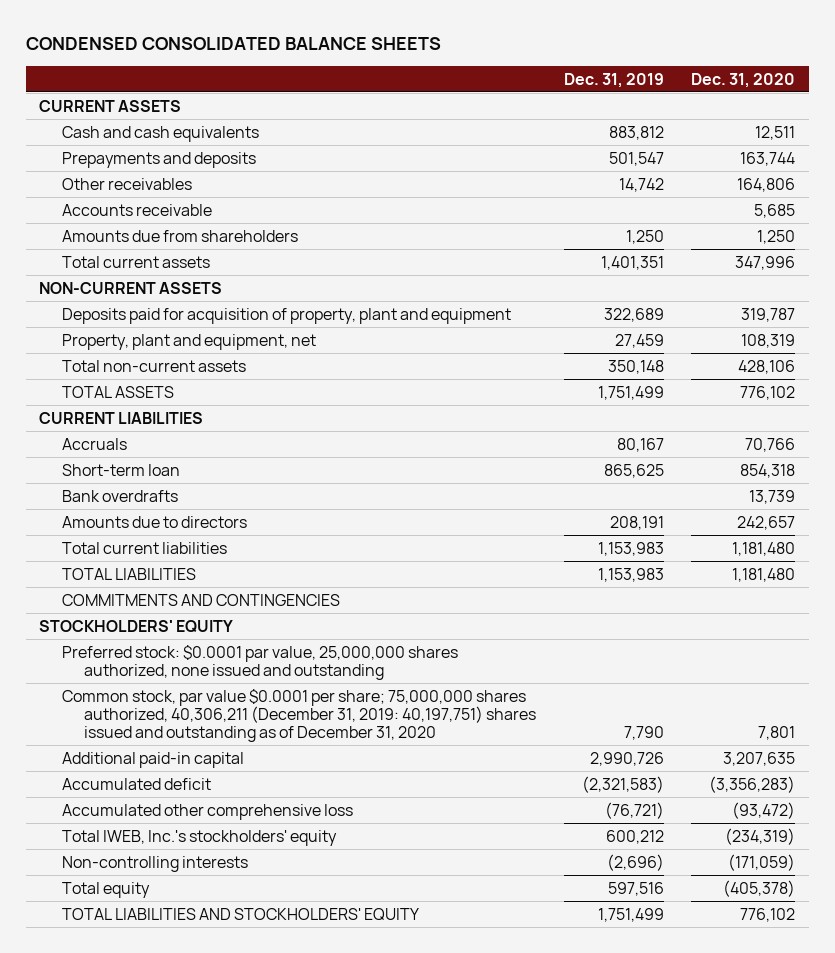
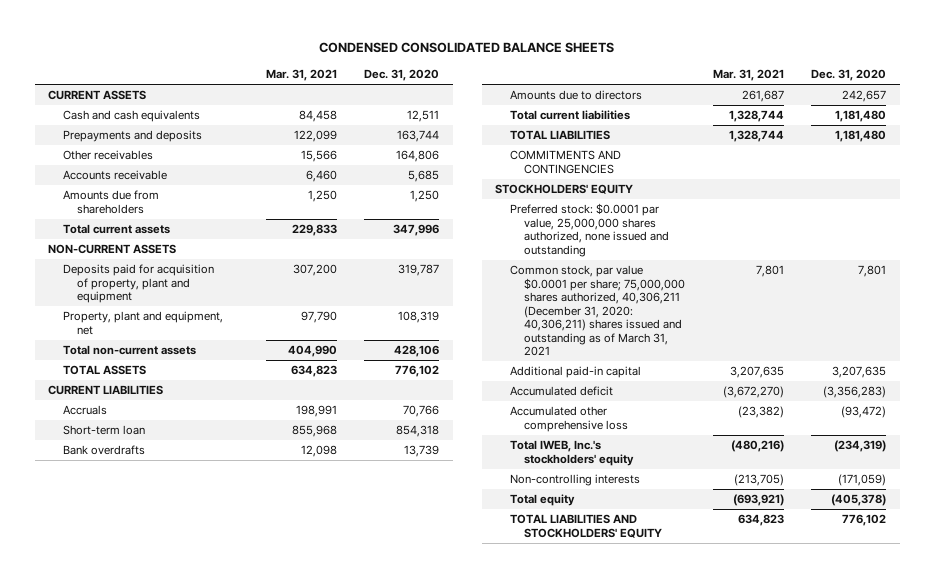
[563,72,664,88] Dec. 31, 2019 -> none
none -> [265,69,337,82] Mar. 31, 2021
[61,688,537,743] Common stock, par value $0.0001 per share; 75,000,000 shares authorized, 40,306,211 (December 31, 2019: 40,197,751) shares issued and outstanding as of December 31, 2020 -> [509,265,686,357] Common stock, par value $0.0001 per share; 75,000,000 shares authorized, 40,306,211 (December 31, 2020: 40,306,211) shares issued and outstanding as of March 31, 2021

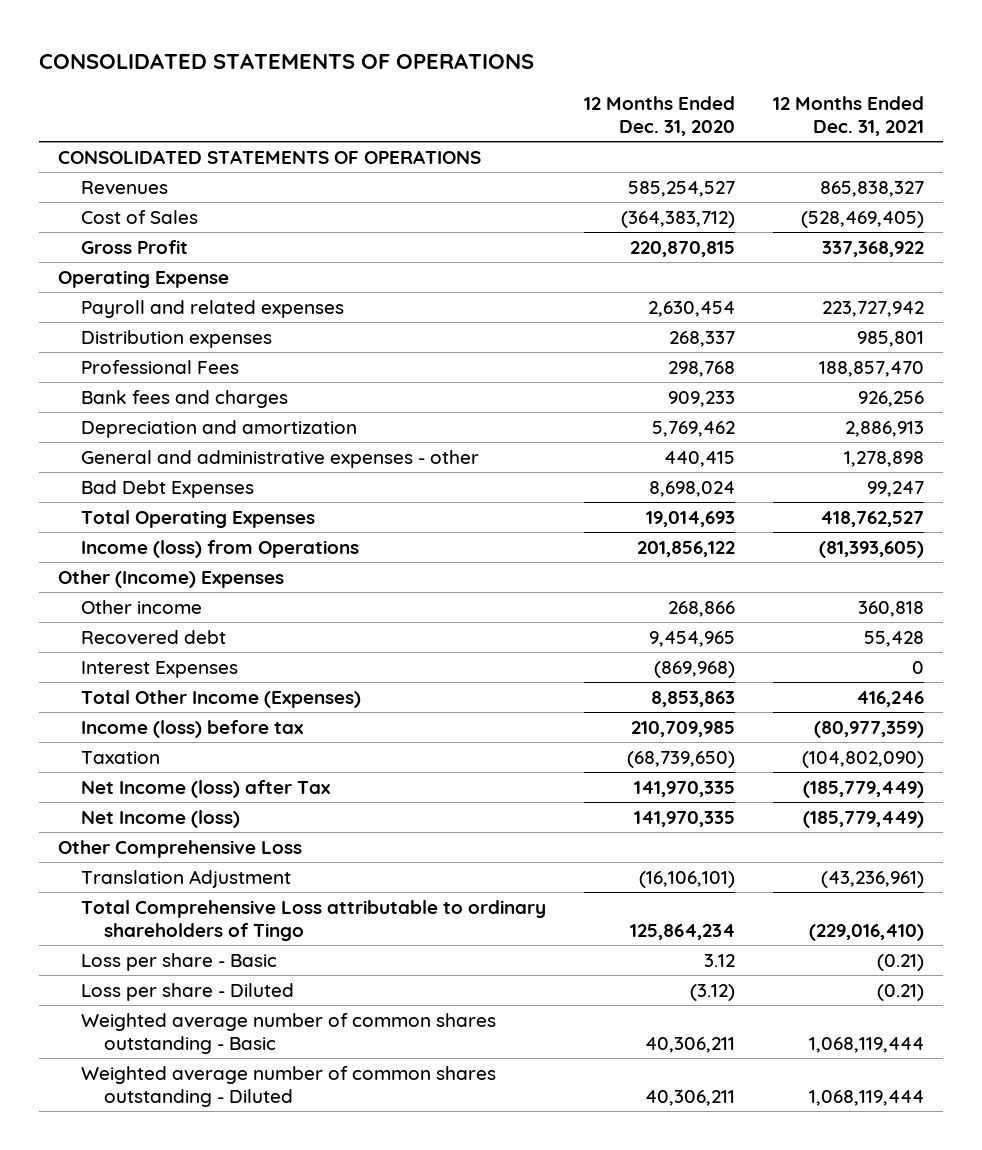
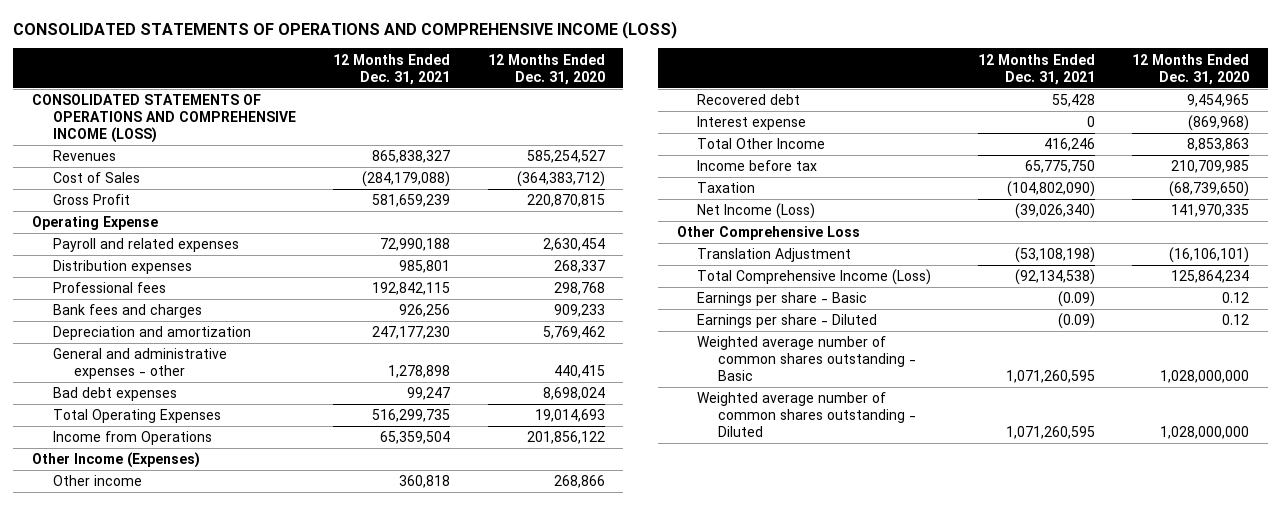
[38,52,534,69] CONSOLIDATED STATEMENTS OF OPERATIONS -> [13,20,678,39] CONSOLIDATED STATEMENTS OF OPERATIONS AND COMPREHENSIVE INCOME (LOSS)
[57,149,481,164] CONSOLIDATED STATEMENTS OF OPERATIONS -> [32,94,296,144] CONSOLIDATED STATEMENTS OF OPERATIONS AND COMPREHENSIVE INCOME (LOSS)
[800,210,924,228] (528,469,405) -> [362,171,451,188] (284,179,088)
[821,240,924,257] 337,368,922 -> [372,194,451,208] 581,659,239
[821,300,924,317] 223,727,942 -> [380,238,451,252] 72,990,188
[81,359,240,374] Professional Fees -> [52,282,166,294] Professional fees
[818,360,924,377] 188,857,470 -> [372,282,451,296] 192,842,115
[844,420,924,437] 2,886,913 -> [372,326,451,340] 247,177,230
[81,479,255,498] Bad Debt Expenses -> [52,387,177,402] Bad debt expenses
[819,510,924,527] 418,762,527 -> [372,409,451,423] 516,299,735
[81,539,360,558] Income (loss) from Operations -> [52,431,212,446] Income from Operations
[818,540,924,558] (81,393,605) -> [380,431,451,445] 65,359,504
[57,569,284,588] Other (Income) Expenses -> [32,452,201,469] Other Income (Expenses)
[81,660,239,678] Interest Expenses -> [697,116,807,131] Interest expense
[81,689,362,708] Total Other Income (Expenses) -> [697,138,826,150] Total Other Income
[81,719,304,738] Income (loss) before tax -> [697,160,818,172] Income before tax
[813,720,924,738] (80,977,359) -> [1024,160,1095,174] 65,775,750
[81,809,241,828] Net Income (loss) -> none
[81,779,331,798] Net Income (loss) after Tax -> [697,203,816,220] Net Income (Loss)
[802,780,924,798] (185,779,449) -> [1014,203,1095,220] (39,026,340)
[820,870,924,888] (43,236,961) -> [1014,247,1095,264] (53,108,198)
[81,899,547,942] Total Comprehensive Loss attributable to ordinary shareholders of Tingo -> [697,269,932,286] Total Comprehensive Income (Loss)
[808,924,924,942] (229,016,410) -> [1014,269,1095,286] (92,134,538)
[81,952,278,971] Loss per share - Basic -> [697,292,868,307] Earnings per share - Basic
[703,953,735,967] 3.12 -> [1222,292,1250,304] 0.12
[876,953,924,971] (0.21) -> [1057,291,1095,308] (0.09)
[81,982,295,1001] Loss per share - Diluted -> [697,314,878,329] Earnings per share - Diluted
[689,983,735,1001] (3.12) -> [1222,314,1250,326] 0.12
[876,983,924,1001] (0.21) -> [1057,313,1095,330] (0.09)
[644,1037,735,1054] 40,306,211 -> [1160,370,1250,384] 1,028,000,000
[808,1037,924,1054] 1,068,119,444 -> [1005,370,1095,384] 1,071,260,595
[644,1090,735,1107] 40,306,211 -> [1160,426,1250,440] 1,028,000,000
[808,1090,924,1107] 1,068,119,444 -> [1005,426,1095,440] 1,071,260,595

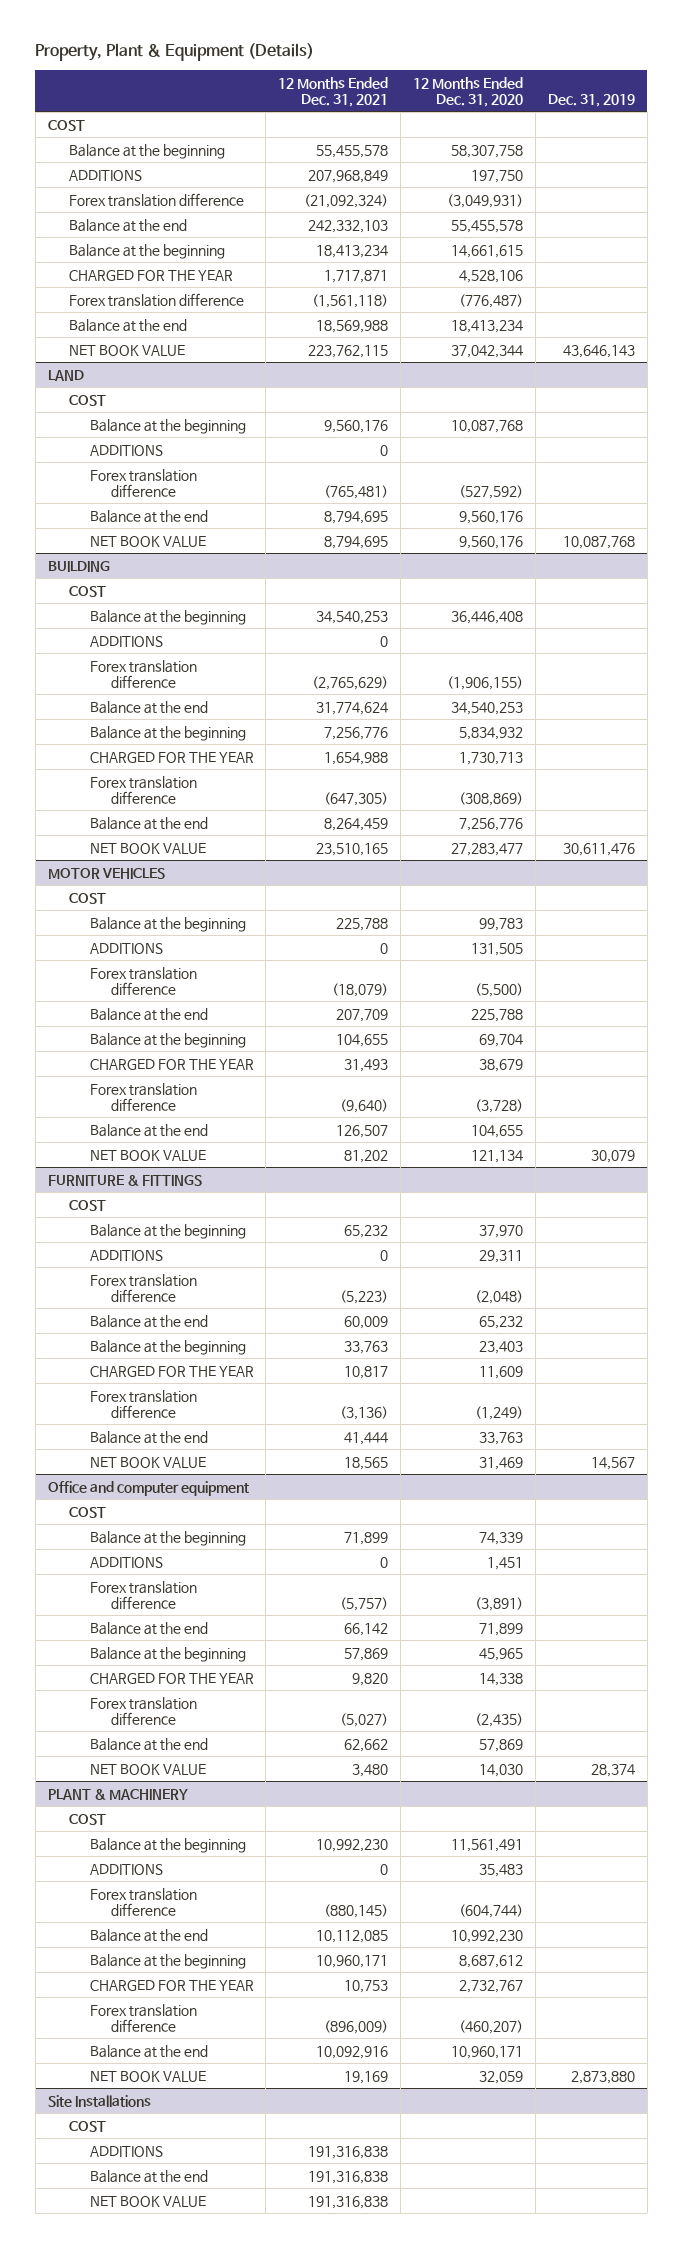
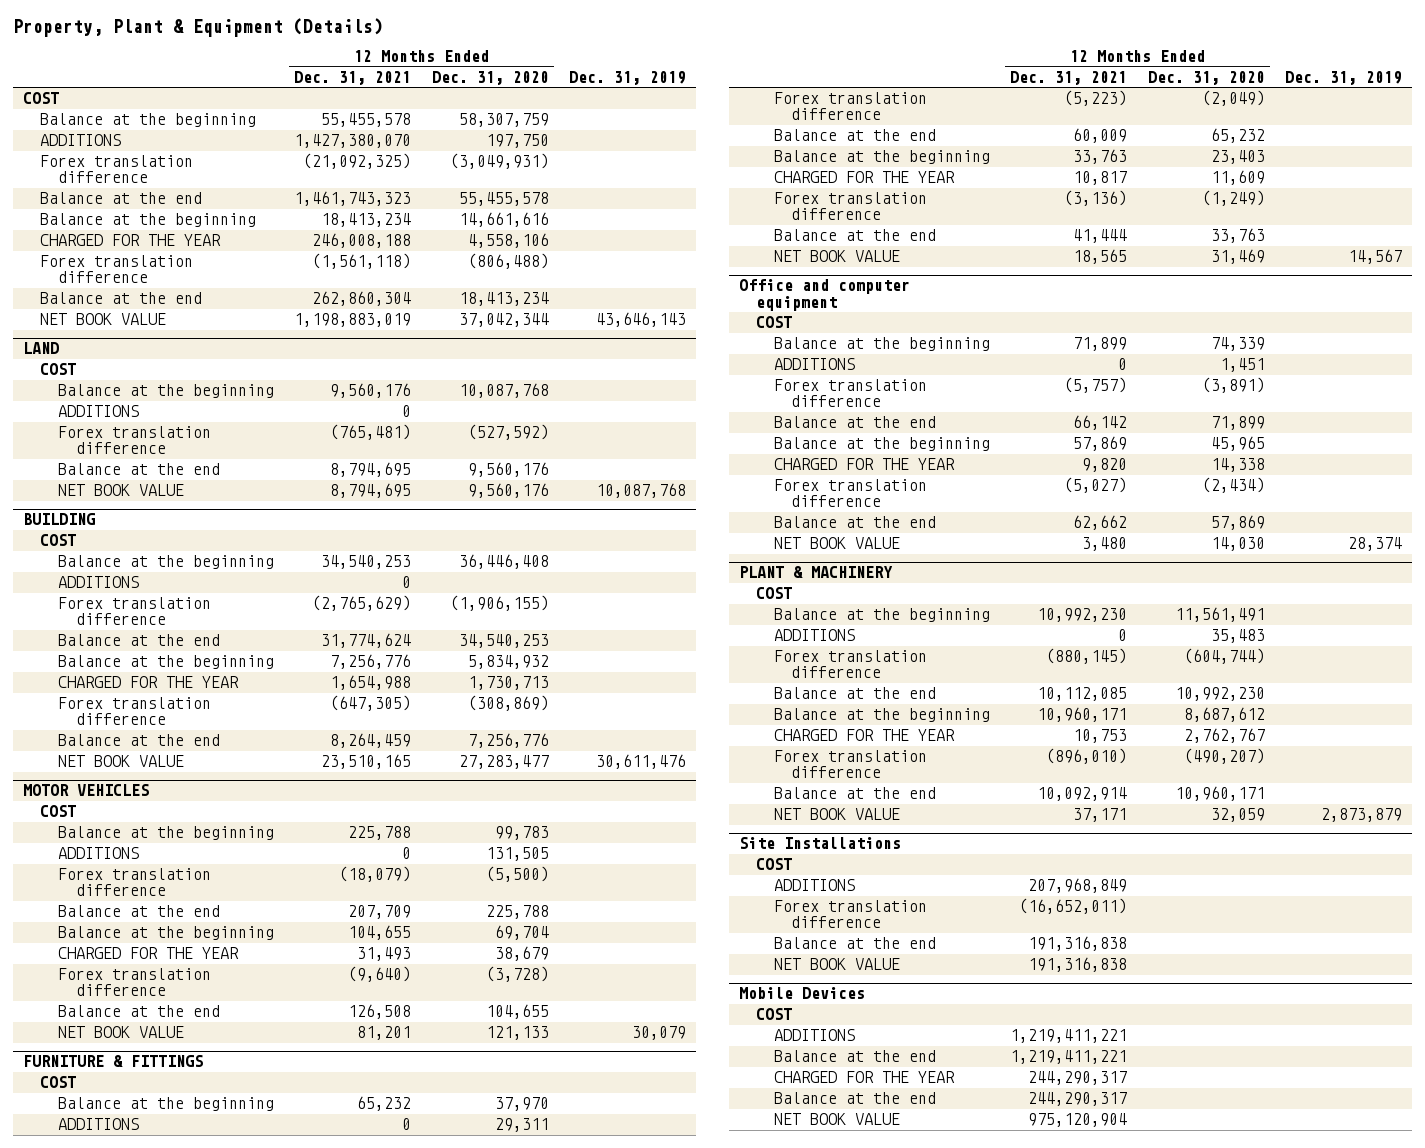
[451,144,524,158] 58,307,758 -> [458,113,549,128] 58,307,759
[308,169,389,183] 207,968,849 -> [294,134,412,149] 1,427,380,070
[304,193,389,208] (21,092,324) -> [303,153,412,170] (21,092,325)
[308,219,389,233] 242,332,103 -> [294,191,412,207] 1,461,743,323
[451,244,524,258] 14,661,615 -> [458,212,549,228] 14,661,616
[324,269,389,283] 1,717,871 -> [312,233,412,249] 246,008,188
[459,269,524,283] 4,528,106 -> [467,233,549,249] 4,558,106
[459,293,524,308] (776,487) -> [467,253,549,270] (806,488)
[316,319,389,333] 18,569,988 -> [312,291,412,307] 262,860,304
[308,344,389,358] 223,762,115 -> [294,313,412,328] 1,198,883,019
[336,1124,389,1138] 126,507 -> [348,1004,412,1020] 126,508
[344,1149,389,1163] 81,202 -> [357,1026,412,1041] 81,201
[471,1149,524,1163] 121,134 -> [485,1026,549,1041] 121,133
[475,1289,524,1304] (2,048) -> [1201,90,1265,107] (2,049)
[475,1712,524,1727] (2,435) -> [1201,477,1265,494] (2,434)
[459,1979,524,1993] 2,732,767 -> [1183,728,1265,744] 2,762,767
[324,2019,389,2034] (896,009) -> [1046,748,1128,765] (896,010)
[459,2019,524,2034] (460,207) -> [1183,748,1265,765] (490,207)
[316,2045,389,2059] 10,092,916 -> [1037,787,1128,802] 10,092,914
[344,2070,389,2084] 19,169 -> [1073,808,1128,823] 37,171
[570,2070,635,2084] 2,873,880 -> [1321,808,1403,823] 2,873,879
[308,2145,389,2159] 191,316,838 -> [1028,878,1128,894] 207,968,849
none -> [773,900,927,929] Forex translation difference
none -> [738,987,865,1000] Mobile Devices
none -> [756,1008,793,1021] COST
none -> [773,1029,855,1042] ADDITIONS
none -> [773,1050,936,1063] Balance at the end
none -> [773,1071,955,1084] CHARGED FOR THE YEAR
none -> [773,1092,936,1105] Balance at the end
none -> [773,1113,900,1126] NET BOOK VALUE

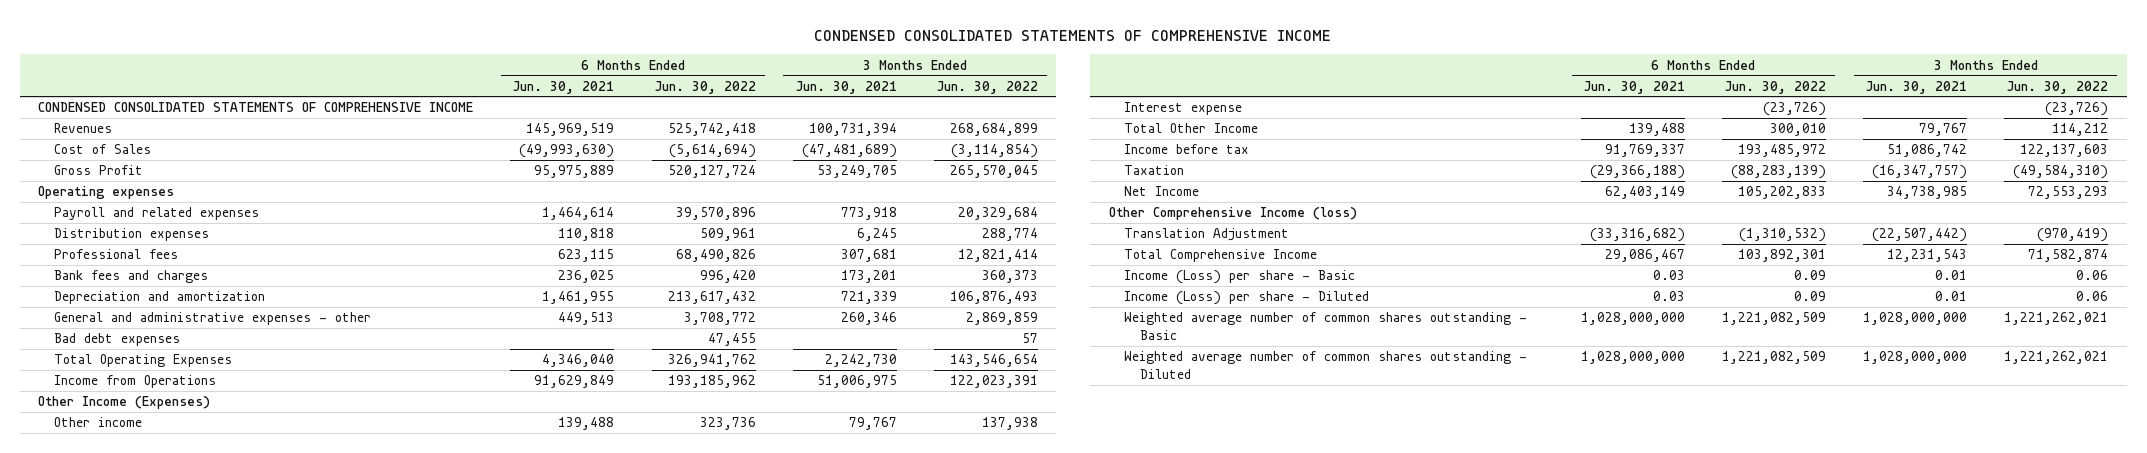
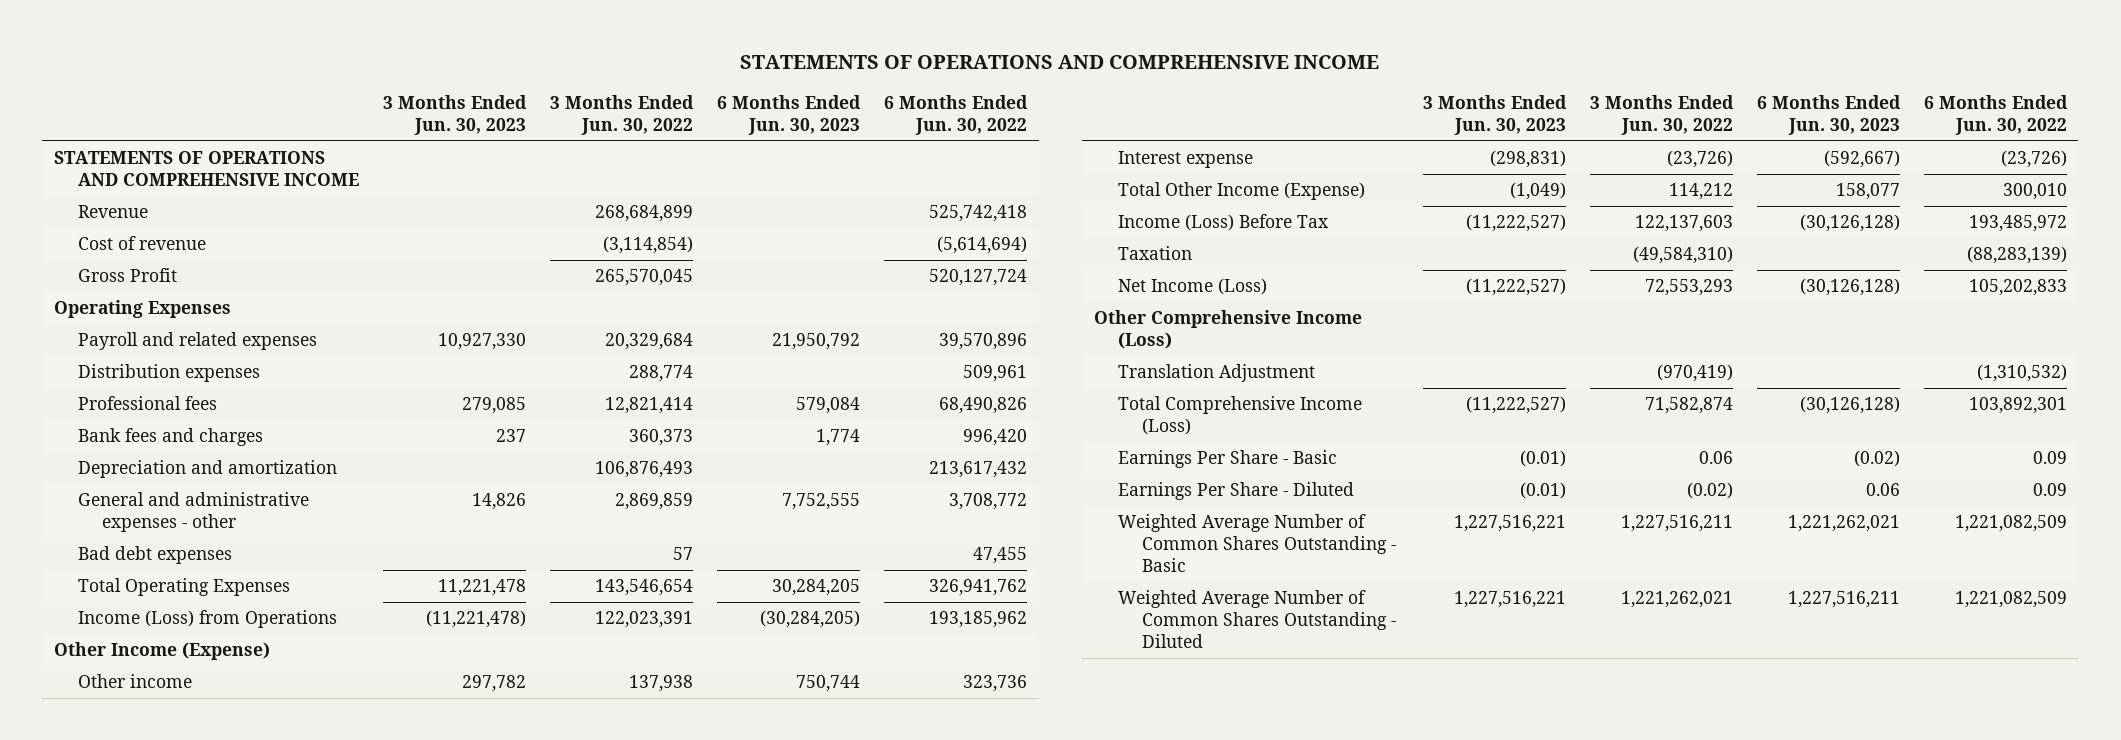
[814,29,1332,41] CONDENSED CONSOLIDATED STATEMENTS OF COMPREHENSIVE INCOME -> [740,55,1380,70] STATEMENTS OF OPERATIONS AND COMPREHENSIVE INCOME
[513,80,615,94] Jun. 30, 2021 -> none
[795,80,897,94] Jun. 30, 2021 -> none
none -> [382,95,527,135] 3 Months Ended Jun. 30, 2023
none -> [716,95,861,135] 6 Months Ended Jun. 30, 2023
[38,102,474,113] CONDENSED CONSOLIDATED STATEMENTS OF COMPREHENSIVE INCOME -> [54,151,359,187] STATEMENTS OF OPERATIONS AND COMPREHENSIVE INCOME
[53,123,112,134] Revenues -> [77,205,148,219] Revenue
[53,144,151,155] Cost of Sales -> [77,236,206,251] Cost of revenue
[38,186,175,200] Operating expenses -> [54,300,232,319] Operating Expenses
[53,375,216,389] Income from Operations -> [77,610,337,629] Income (Loss) from Operations
[38,396,211,410] Other Income (Expenses) -> [54,642,271,661] Other Income (Expense)
[1124,123,1259,134] Total Other Income -> [1117,182,1365,201] Total Other Income (Expense)
[1124,144,1250,155] Income before tax -> [1117,214,1329,232] Income (Loss) Before Tax
[1124,186,1200,197] Net Income -> [1117,278,1267,296] Net Income (Loss)
[1108,207,1357,221] Other Comprehensive Income (loss) -> [1094,310,1363,350] Other Comprehensive Income (Loss)
[1124,249,1318,263] Total Comprehensive Income -> [1117,396,1362,436] Total Comprehensive Income (Loss)
[1124,270,1356,285] Income (Loss) per share - Basic -> [1117,450,1337,469] Earnings Per Share - Basic
[1124,291,1370,306] Income (Loss) per share - Diluted -> [1117,482,1354,501] Earnings Per Share - Diluted
[2076,291,2109,302] 0.06 -> [1686,482,1733,500] (0.02)
[1124,312,1528,340] Weighted average number of common shares outstanding - Basic -> [1117,514,1396,573] Weighted Average Number of Common Shares Outstanding - Basic
[2004,312,2109,326] 1,221,262,021 -> [1620,515,1733,533] 1,227,516,211
[1124,351,1528,379] Weighted average number of common shares outstanding - Diluted -> [1117,590,1396,649] Weighted Average Number of Common Shares Outstanding - Diluted

